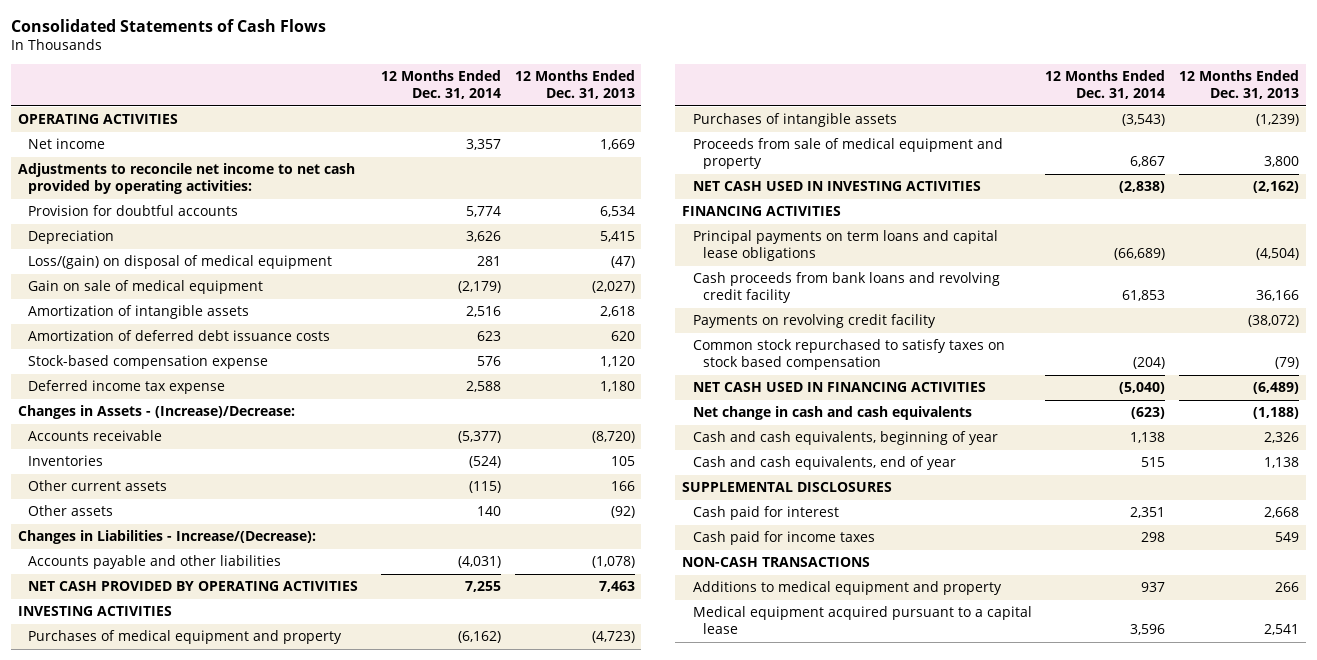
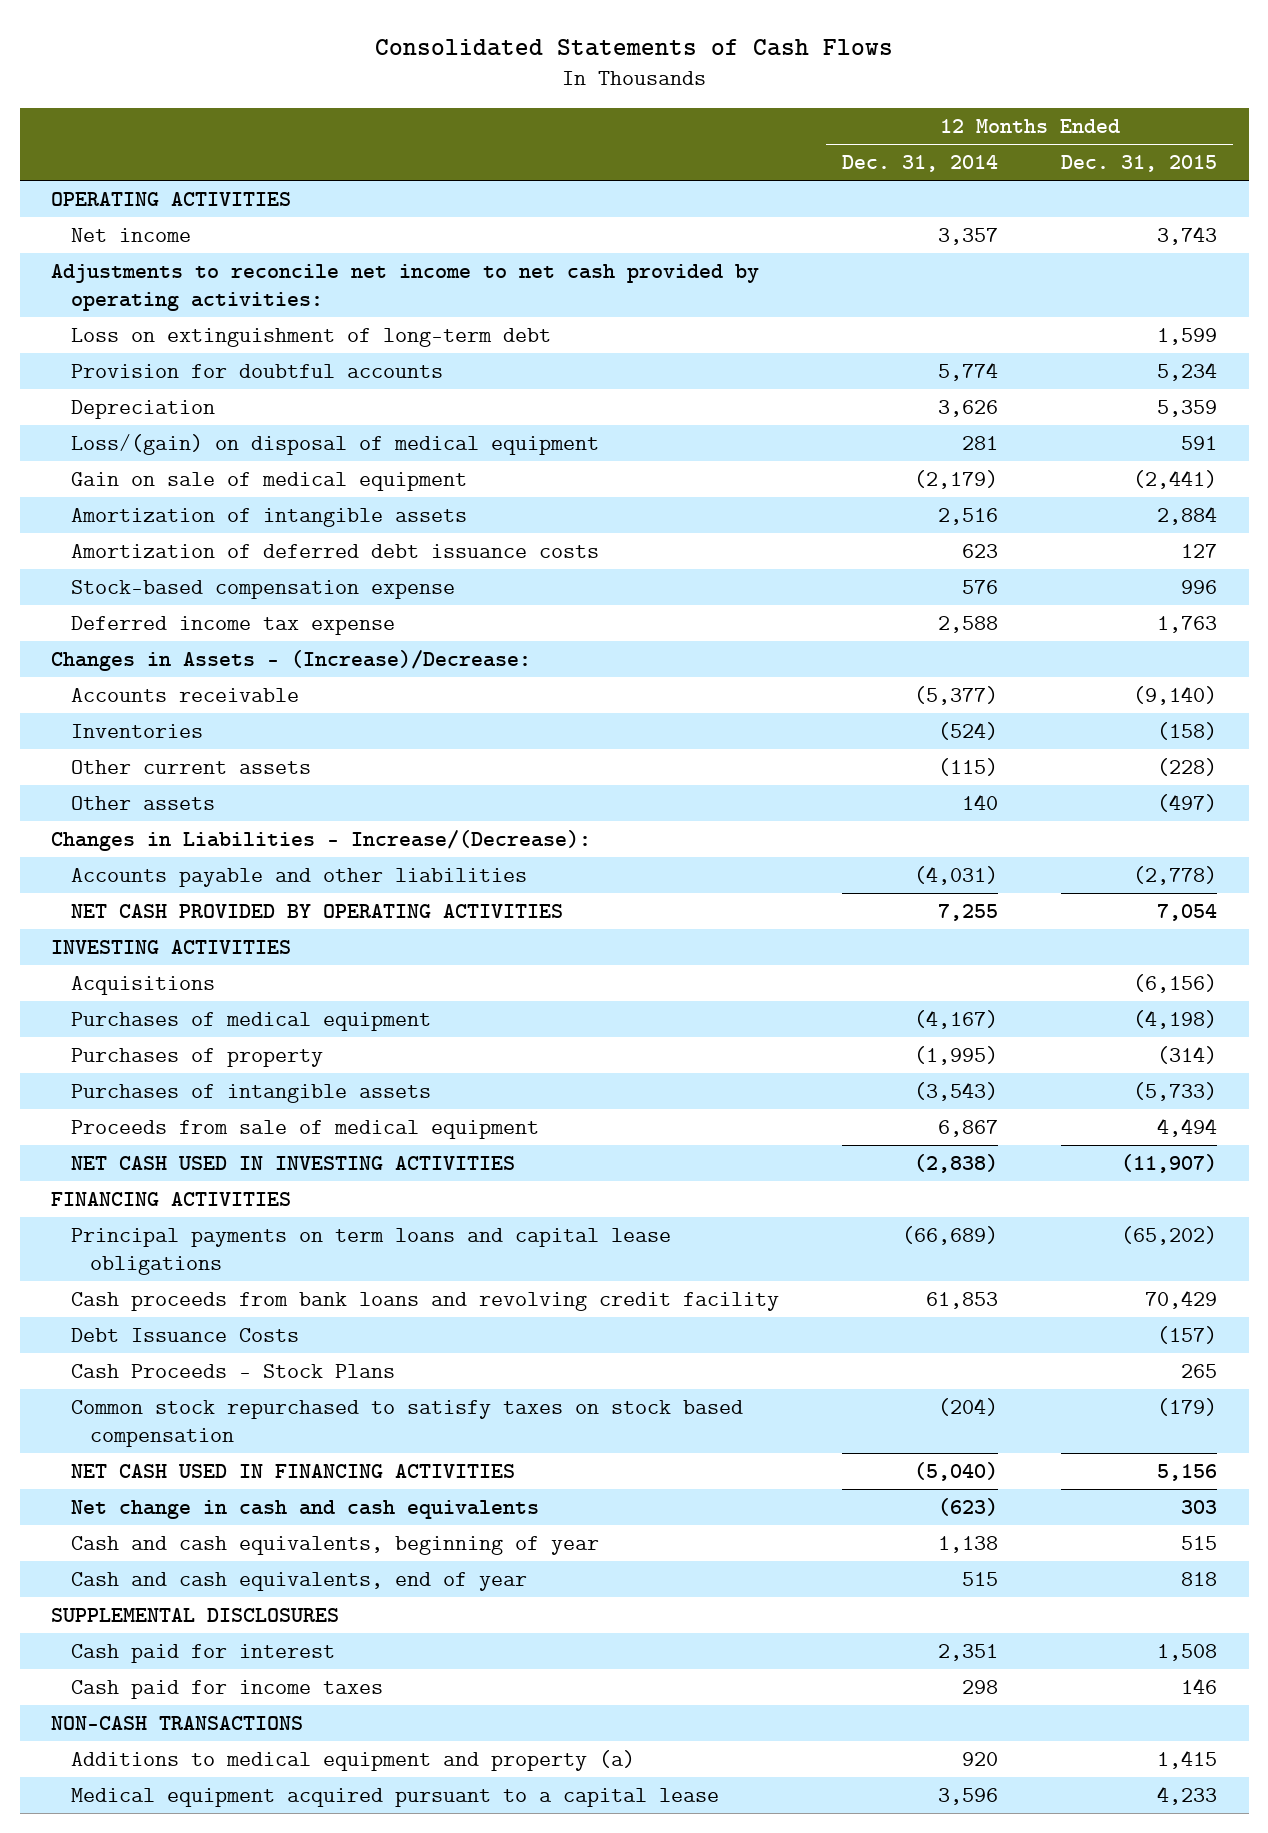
[514,69,635,99] 12 Months Ended Dec. 31, 2013 -> none
none -> [1061,155,1218,173] Dec. 31, 2015
none -> [70,328,551,348] Loss on extinguishment of long-term debt
none -> [70,976,215,996] Acquisitions
none -> [70,1012,431,1032] Purchases of medical equipment
[28,630,343,645] Purchases of medical equipment and property -> [70,1048,323,1068] Purchases of property
[458,631,502,644] (6,162) -> [913,1046,998,1066] (1,995)
[692,138,1003,170] Proceeds from sale of medical equipment and property -> [70,1120,539,1140] Proceeds from sale of medical equipment
[692,314,936,329] Payments on revolving credit facility -> none
none -> [70,1328,299,1343] Debt Issuance Costs
none -> [70,1364,395,1379] Cash Proceeds - Stock Plans
[692,581,1002,596] Additions to medical equipment and property -> [70,1750,635,1772] Additions to medical equipment and property (a)
[1141,582,1166,593] 937 -> [961,1752,998,1767] 920

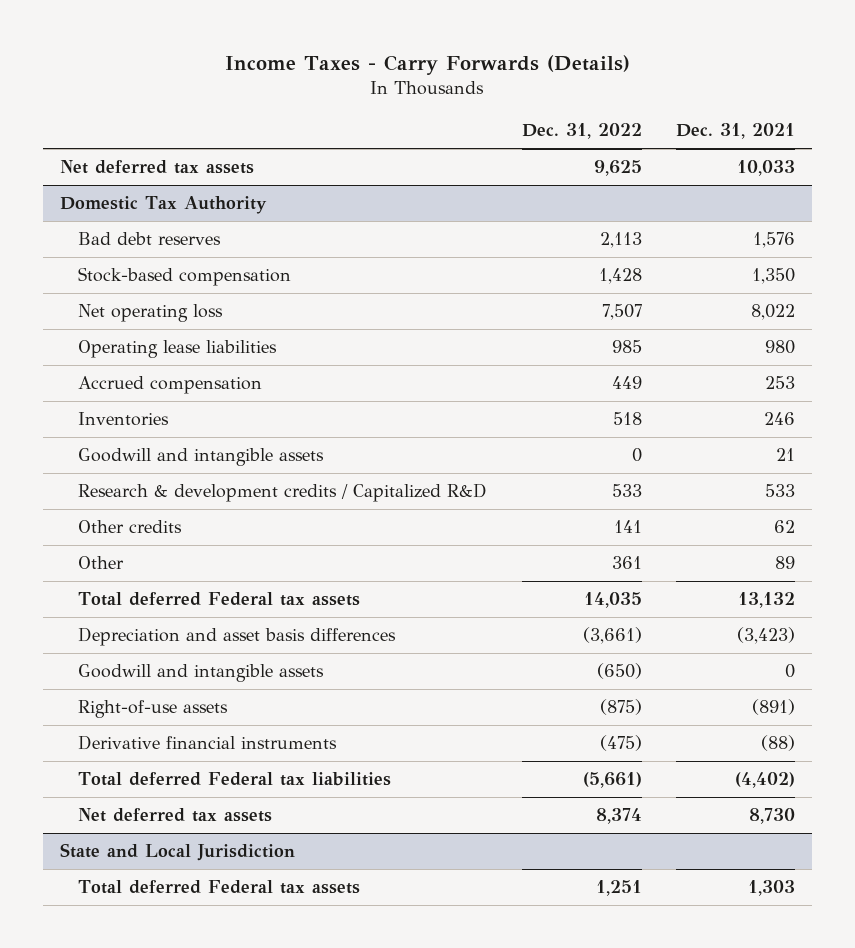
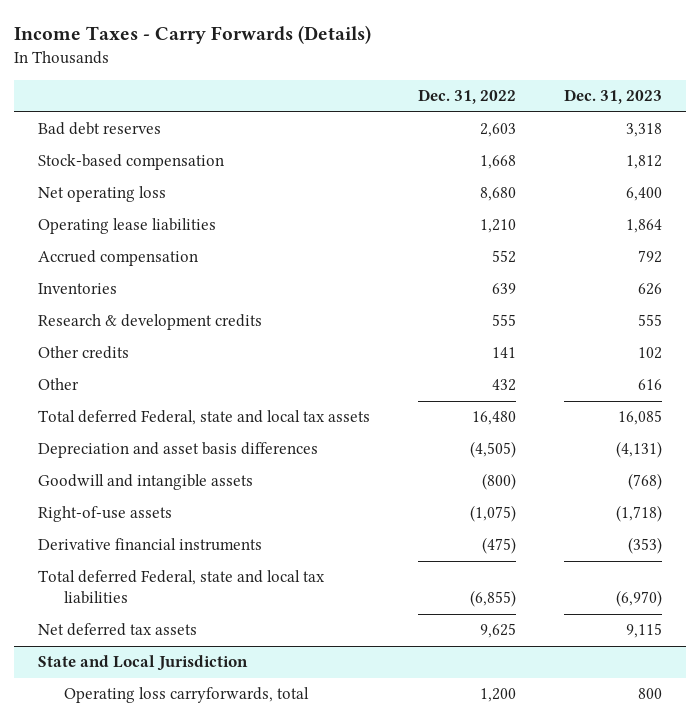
[675,123,795,140] Dec. 31, 2021 -> none
none -> [564,89,663,105] Dec. 31, 2023
[59,196,267,215] Domestic Tax Authority -> none
[78,448,325,467] Goodwill and intangible assets -> none
[599,232,642,249] 2,113 -> [480,123,517,138] 2,603
[598,268,642,285] 1,428 -> [480,155,517,170] 1,668
[601,304,642,321] 7,507 -> [480,187,517,202] 8,680
[611,340,642,354] 985 -> [480,219,517,234] 1,210
[611,376,642,390] 449 -> [492,250,517,264] 552
[612,412,642,426] 518 -> [492,283,517,295] 639
[78,483,488,503] Research & development credits / Capitalized R&D -> [37,314,262,331] Research & development credits
[611,484,642,498] 533 -> [492,314,517,327] 555
[611,556,642,570] 361 -> [492,379,517,392] 432
[78,592,361,607] Total deferred Federal tax assets -> [37,410,370,426] Total deferred Federal, state and local tax assets
[583,592,642,609] 14,035 -> [472,411,517,426] 16,480
[582,627,642,645] (3,661) -> [470,441,517,459] (4,505)
[596,663,642,680] (650) -> [482,473,517,491] (800)
[599,699,642,716] (875) -> [470,505,517,523] (1,075)
[78,808,273,823] Net deferred tax assets -> none
[78,772,392,787] Total deferred Federal tax liabilities -> [37,570,325,605] Total deferred Federal, state and local tax liabilities
[582,772,642,789] (5,661) -> [470,590,517,608] (6,855)
[59,160,254,175] Net deferred tax assets -> [37,623,197,637] Net deferred tax assets
[78,880,361,895] Total deferred Federal tax assets -> none
none -> [63,687,309,704] Operating loss carryforwards, total

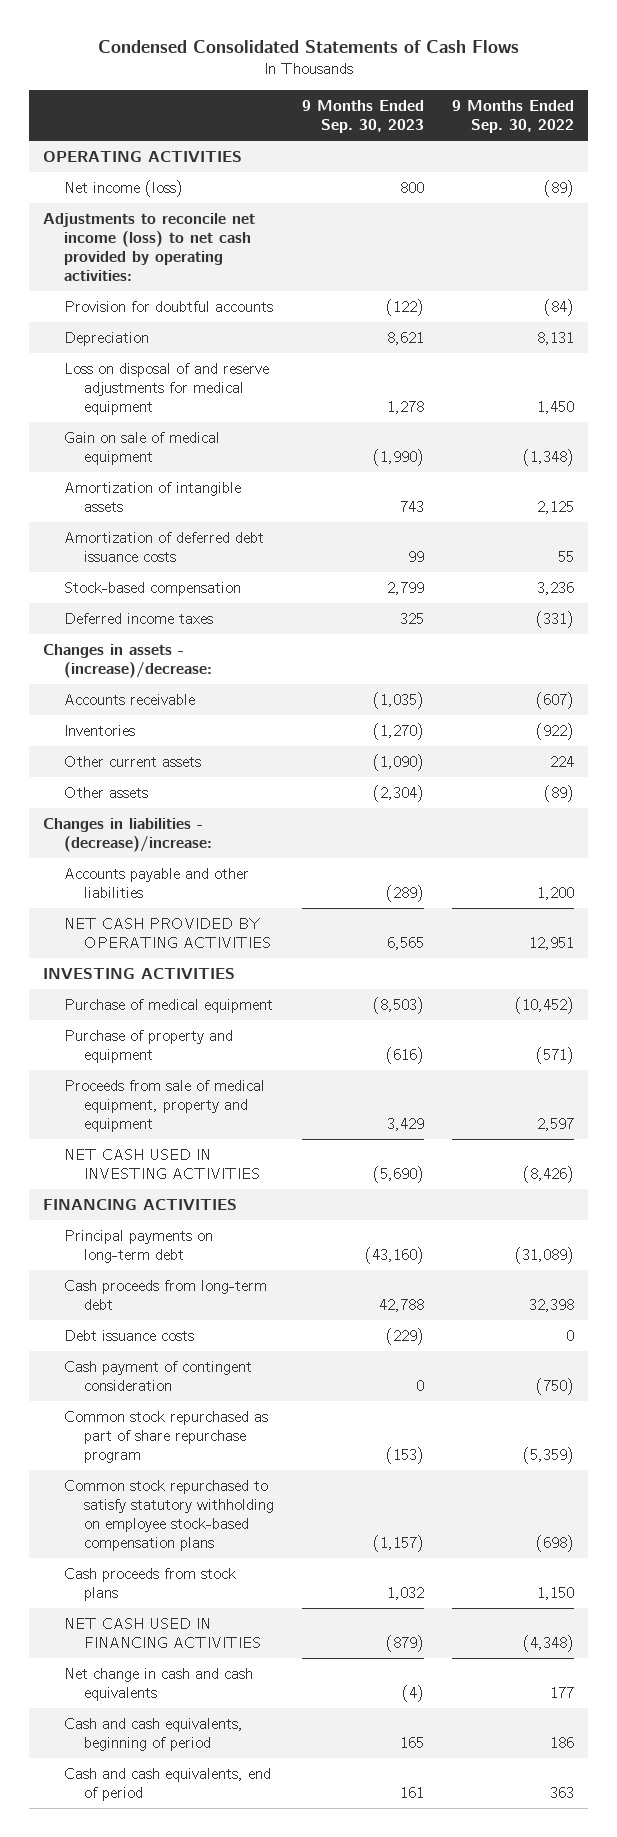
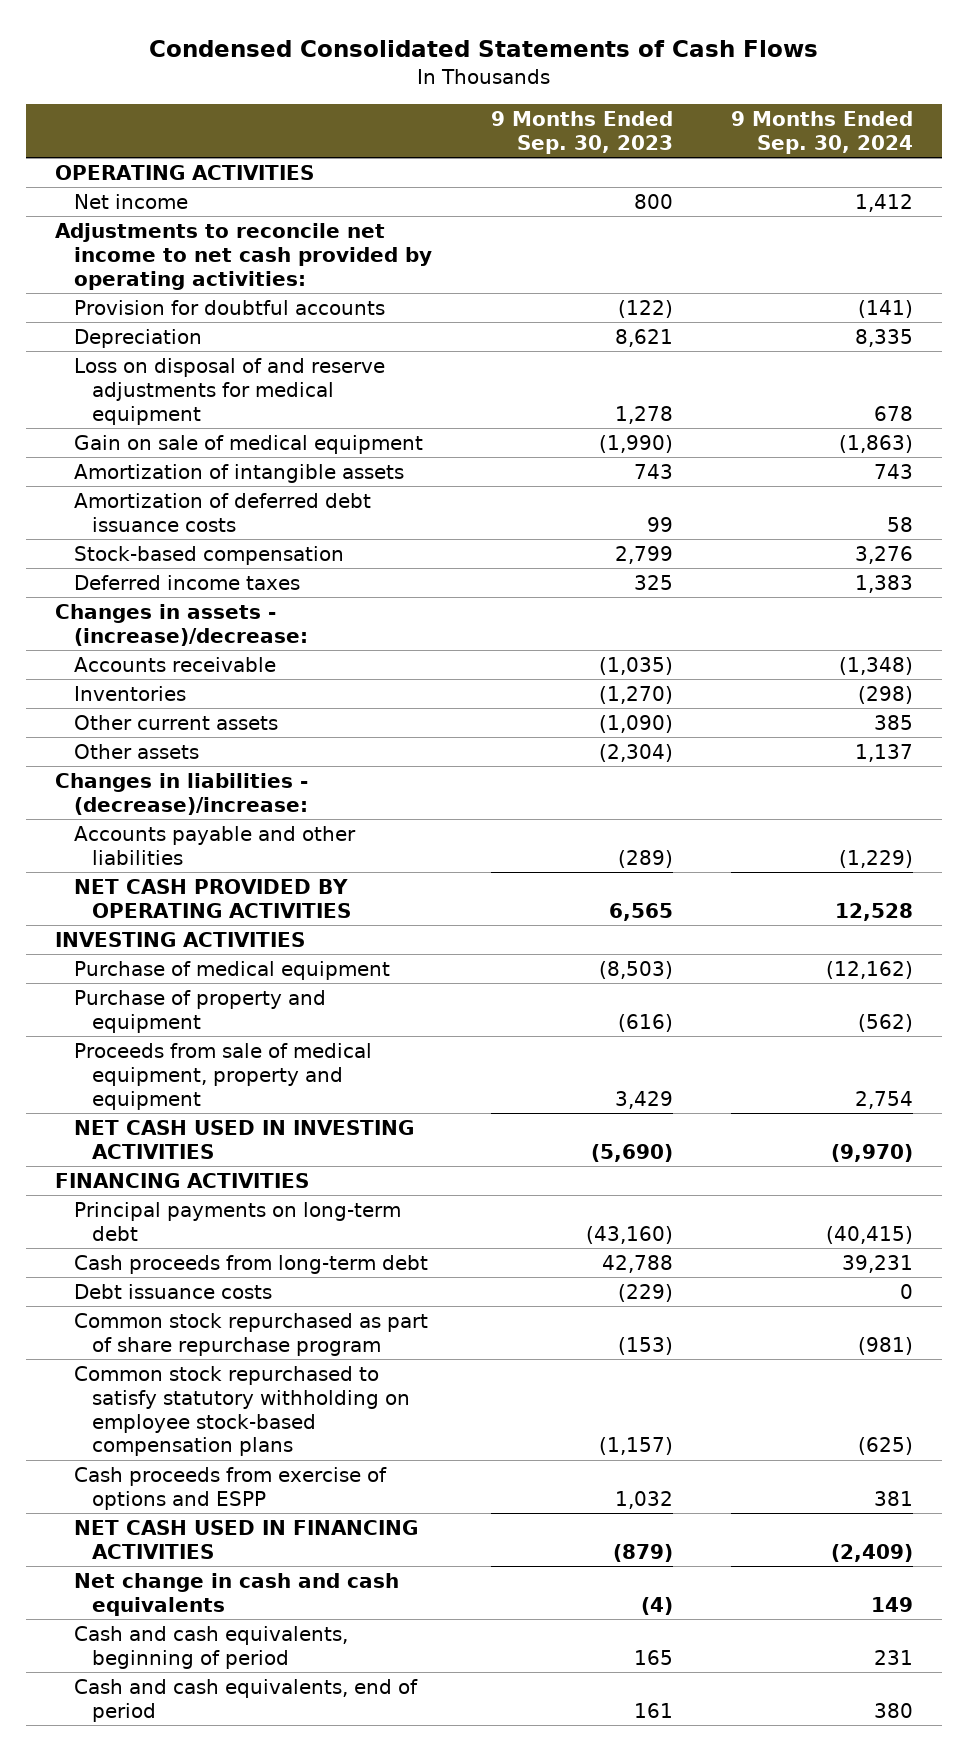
[452,99,575,133] 9 Months Ended Sep. 30, 2022 -> none
none -> [731,111,914,155] 9 Months Ended Sep. 30, 2024
[63,180,183,198] Net income (loss) -> [73,193,188,209] Net income
[42,213,255,282] Adjustments to reconcile net income (loss) to net cash provided by operating activities: -> [55,222,432,290] Adjustments to reconcile net income to net cash provided by operating activities:
[63,1361,252,1392] Cash payment of contingent consideration -> none
[63,1568,236,1602] Cash proceeds from stock plans -> [73,1466,387,1510] Cash proceeds from exercise of options and ESPP

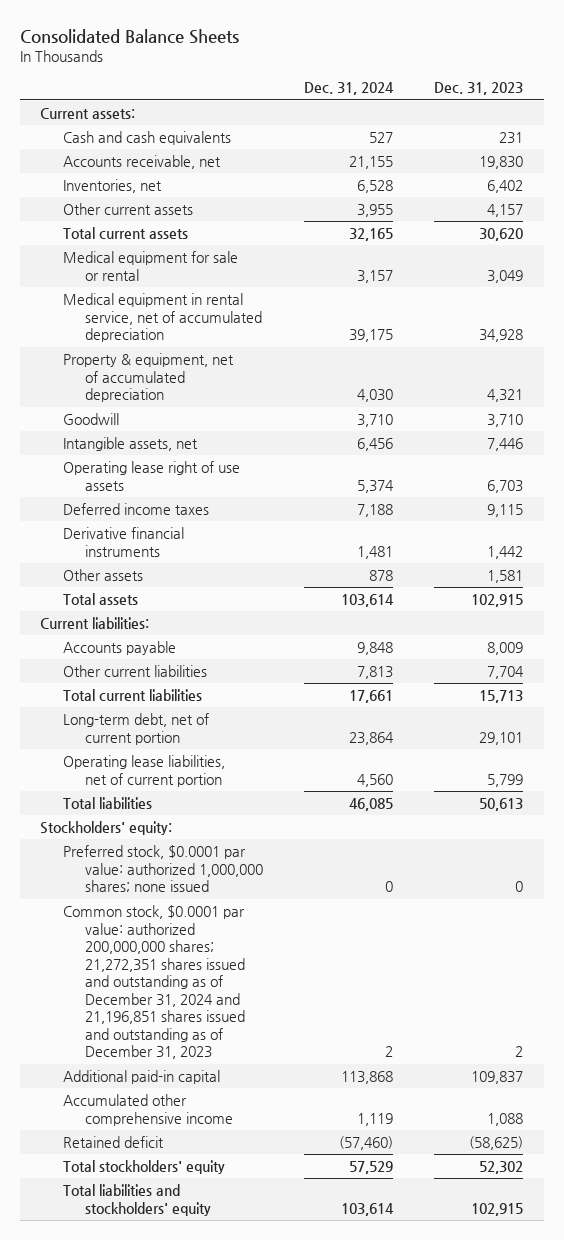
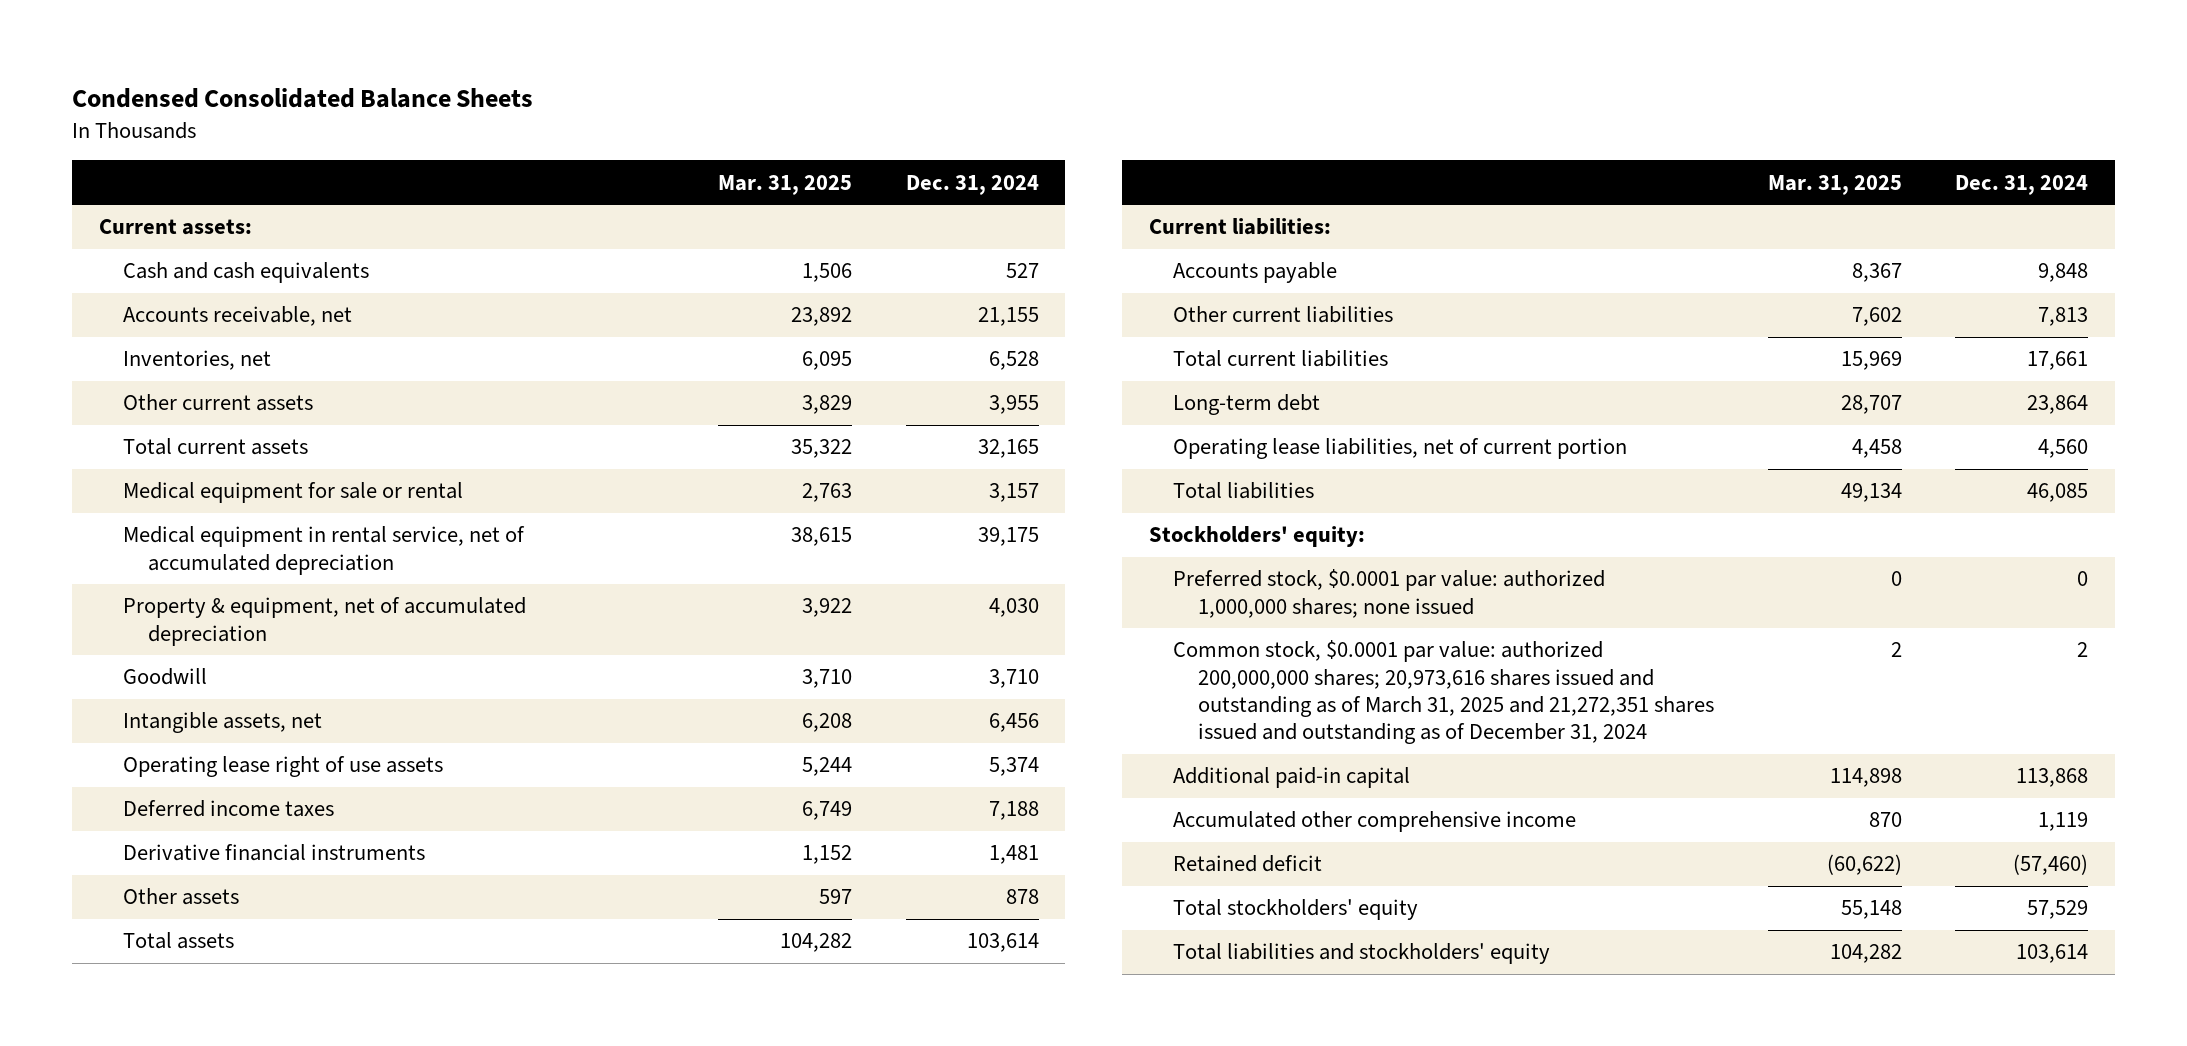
[19,28,239,44] Consolidated Balance Sheets -> [72,88,534,109] Condensed Consolidated Balance Sheets
[434,82,524,96] Dec. 31, 2023 -> none
none -> [717,174,852,195] Mar. 31, 2025
[62,713,209,745] Long-term debt, net of current portion -> [1173,394,1321,416] Long-term debt
[62,905,246,1060] Common stock, $0.0001 par value: authorized 200,000,000 shares; 21,272,351 shares issued and outstanding as of December 31, 2024 and 21,196,851 shares issued and outstanding as of December 31, 2023 -> [1173,640,1715,745] Common stock, $0.0001 par value: authorized 200,000,000 shares; 20,973,616 shares issued and outstanding as of March 31, 2025 and 21,272,351 shares issued and outstanding as of December 31, 2024

